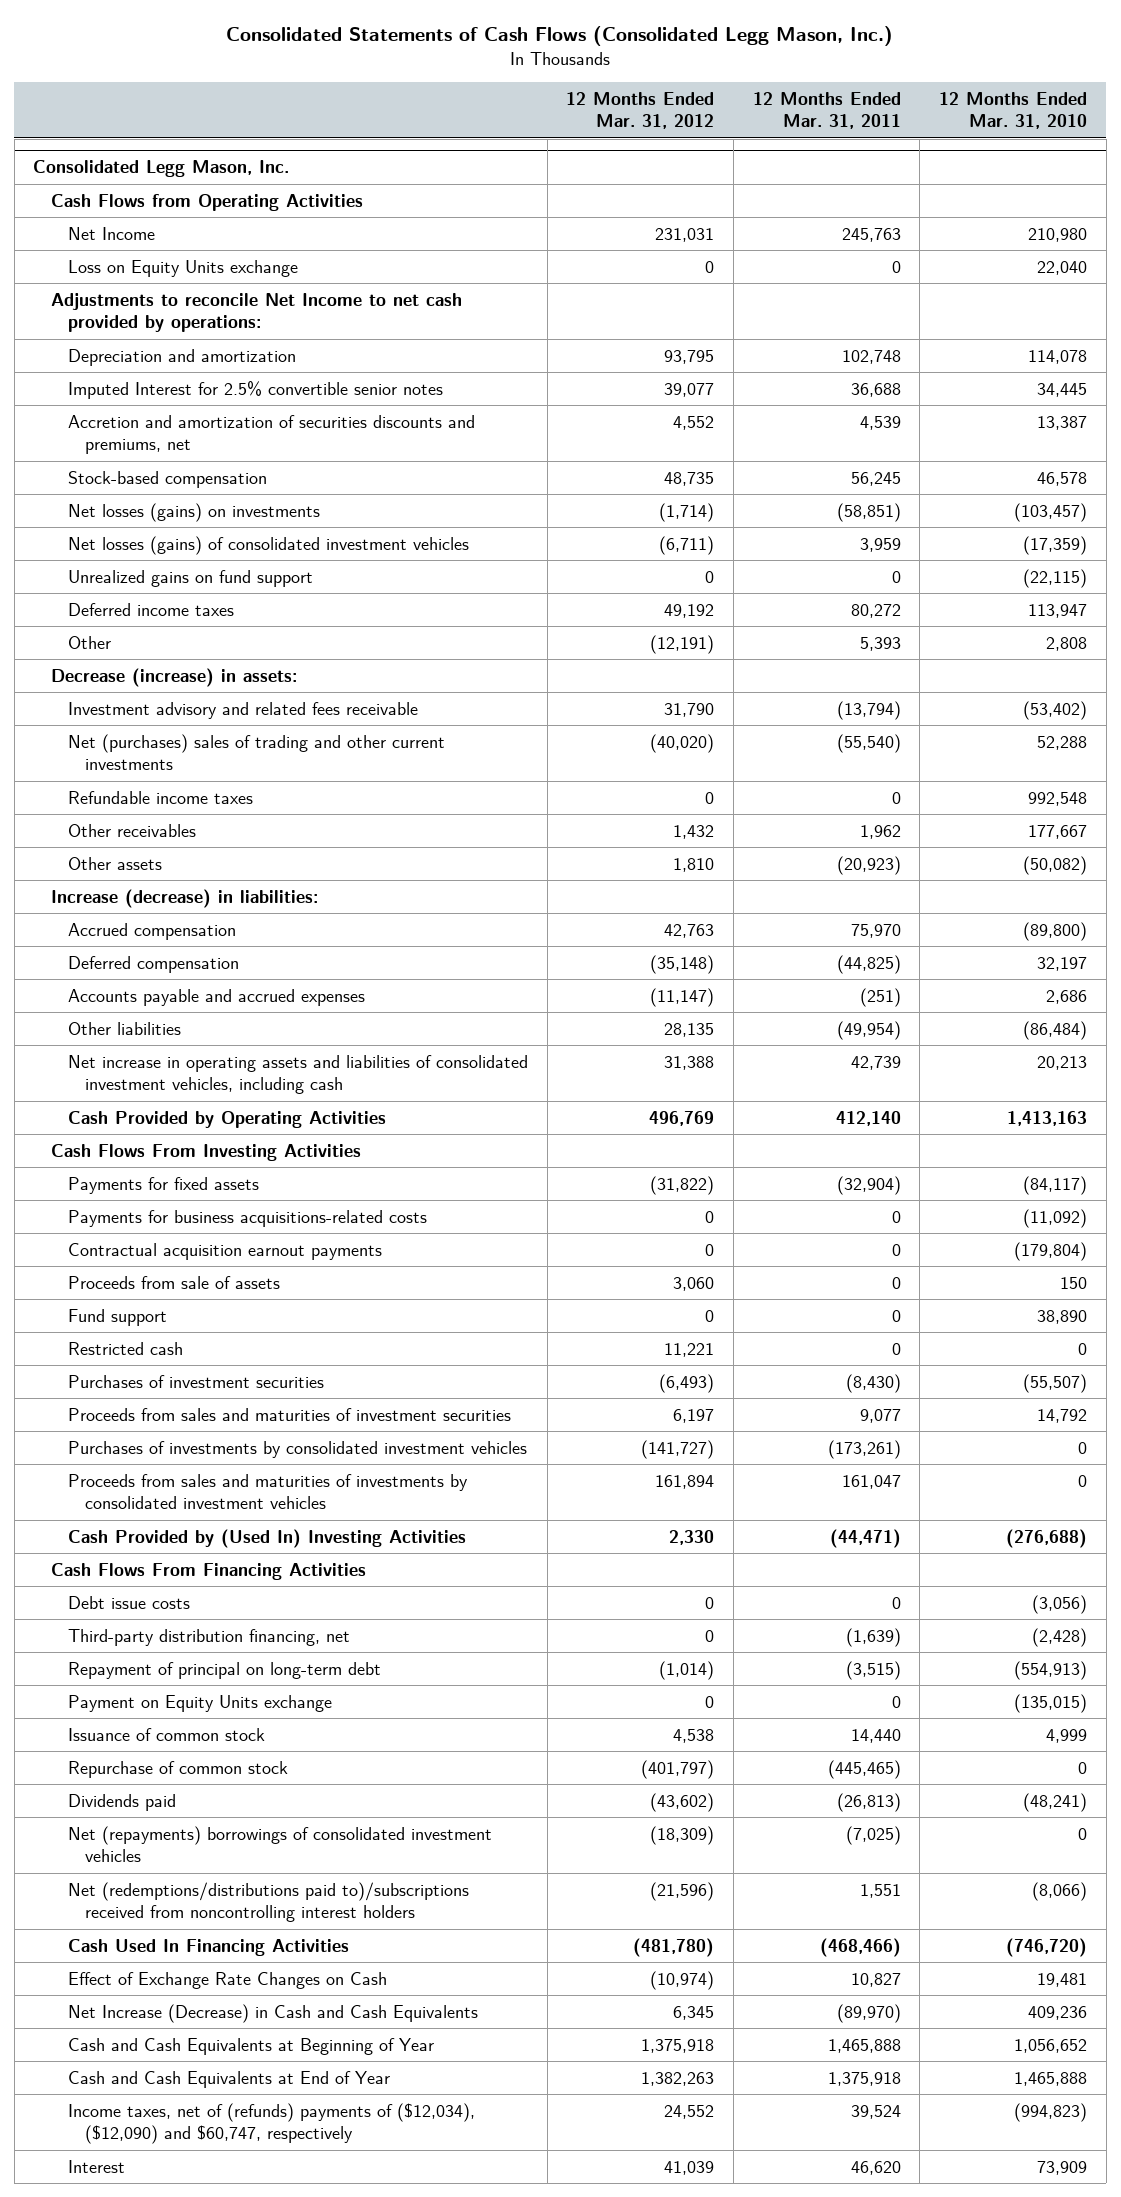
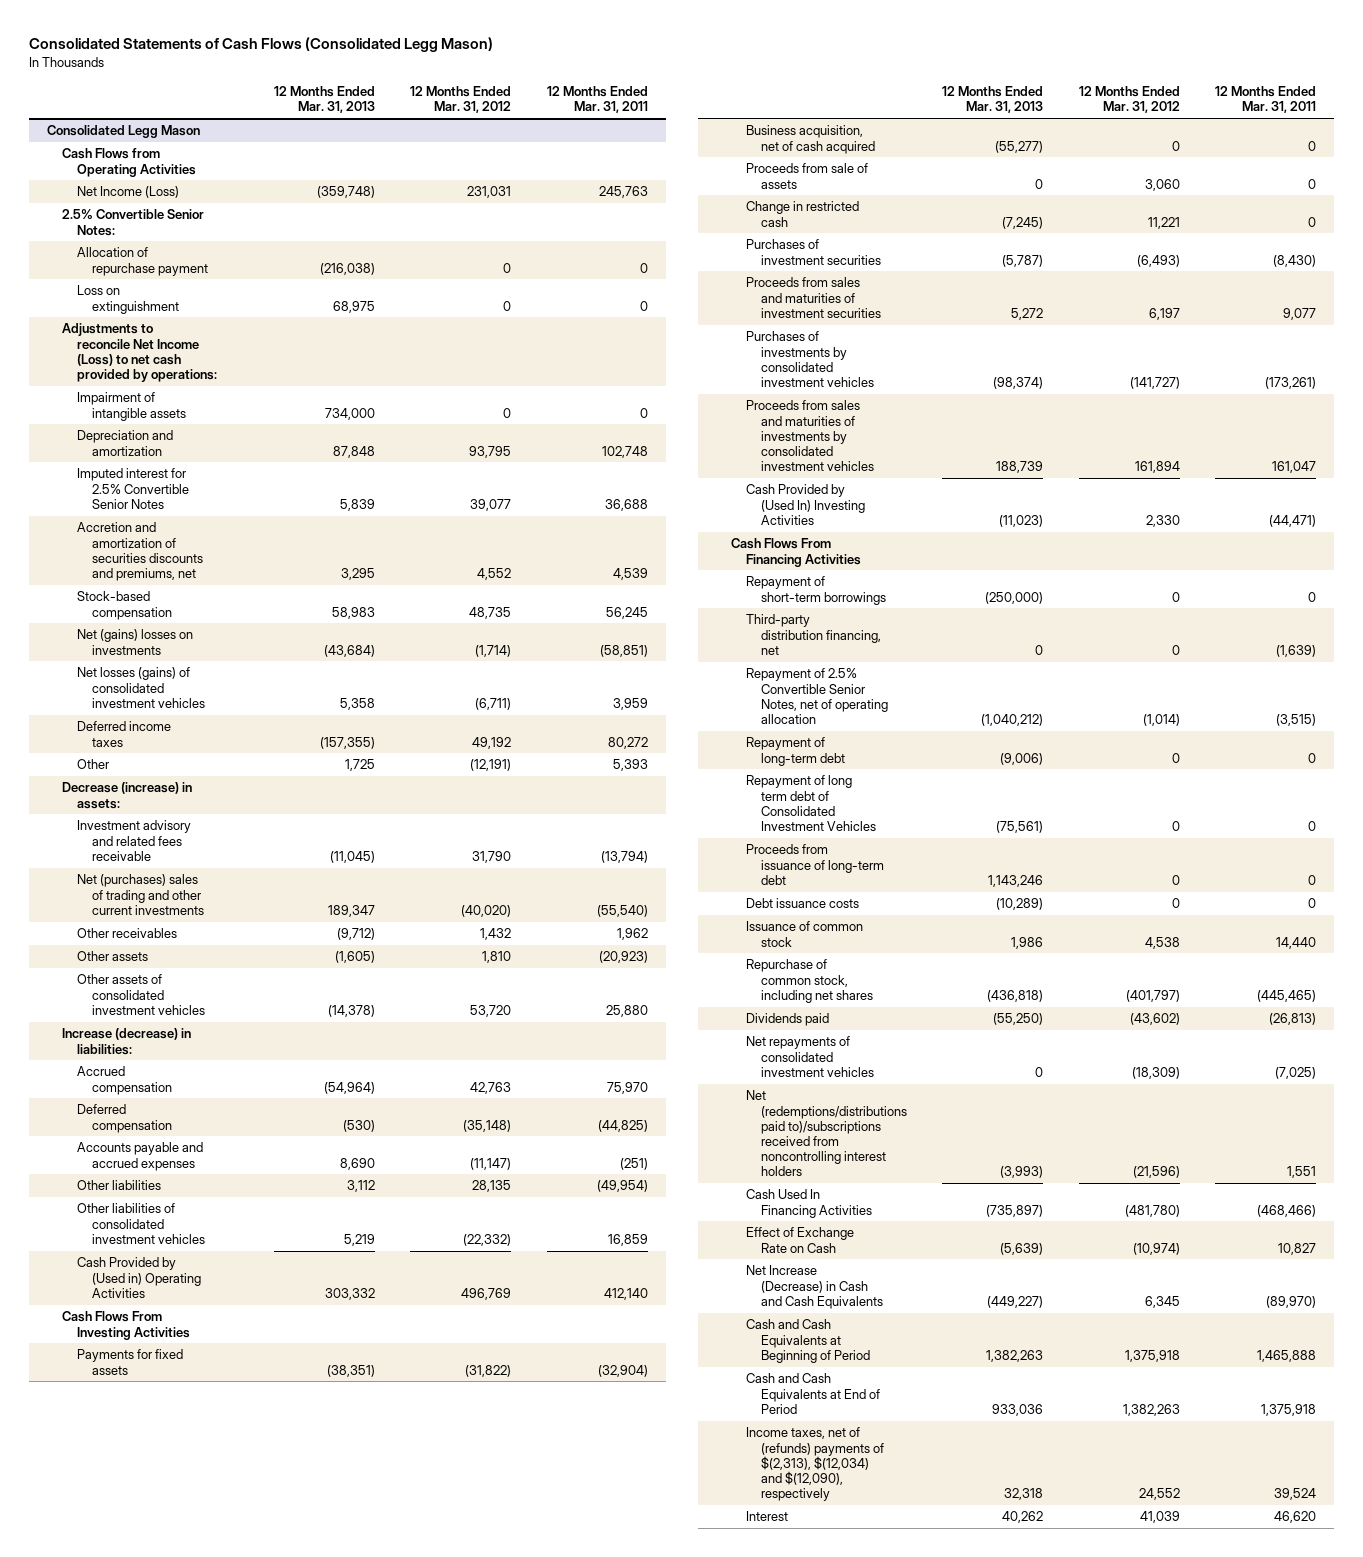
[226,26,894,47] Consolidated Statements of Cash Flows (Consolidated Legg Mason, Inc.) -> [29,37,494,53] Consolidated Statements of Cash Flows (Consolidated Legg Mason)
[939,91,1088,130] 12 Months Ended Mar. 31, 2010 -> none
none -> [273,86,375,114] 12 Months Ended Mar. 31, 2013
[33,159,290,177] Consolidated Legg Mason, Inc. -> [46,125,200,139] Consolidated Legg Mason
[67,259,298,277] Loss on Equity Units exchange -> none
[67,226,155,240] Net Income -> [77,186,180,199] Net Income (Loss)
none -> [62,209,205,236] 2.5% Convertible Senior Notes:
none -> [77,247,209,276] Allocation of repurchase payment
none -> [77,285,180,314] Loss on extinguishment
[50,292,462,333] Adjustments to reconcile Net Income to net cash provided by operations: -> [62,323,218,382] Adjustments to reconcile Net Income (Loss) to net cash provided by operations:
none -> [77,392,187,421] Impairment of intangible assets
[67,380,443,399] Imputed Interest for 2.5% convertible senior notes -> [77,468,190,509] Imputed interest for 2.5% Convertible Senior Notes
[67,502,320,522] Net losses (gains) on investments -> [77,629,194,655] Net (gains) losses on investments
[67,569,313,587] Unrealized gains on fund support -> none
[67,790,253,804] Refundable income taxes -> none
none -> [77,974,206,1015] Other assets of consolidated investment vehicles
[67,1054,528,1095] Net increase in operating assets and liabilities of consolidated investment vehicles, including cash -> none
none -> [77,1203,206,1244] Other liabilities of consolidated investment vehicles
[67,1110,386,1128] Cash Provided by Operating Activities -> [77,1257,202,1298] Cash Provided by (Used in) Operating Activities
[67,1242,382,1260] Contractual acquisition earnout payments -> none
[67,1209,427,1227] Payments for business acquisitions-related costs -> [745,125,875,154] Business acquisition, net of cash acquired
[67,1308,167,1326] Fund support -> none
[67,1341,183,1355] Restricted cash -> [745,201,859,227] Change in restricted cash
[67,1595,190,1609] Debt issue costs -> none
none -> [745,576,886,605] Repayment of short-term borrowings
[67,1694,332,1712] Payment on Equity Units exchange -> none
none -> [745,668,888,724] Repayment of 2.5% Convertible Senior Notes, net of operating allocation
[67,1661,381,1679] Repayment of principal on long-term debt -> [745,737,845,766] Repayment of long-term debt
[659,1660,715,1680] (1,014) -> [1171,752,1180,763] 0
[845,1660,901,1680] (3,515) -> [1308,752,1317,763] 0
none -> [745,775,876,831] Repayment of long term debt of Consolidated Investment Vehicles
none -> [745,844,884,885] Proceeds from issuance of long-term debt
none -> [745,898,859,909] Debt issuance costs
[67,1760,288,1778] Repurchase of common stock -> [745,959,873,1003] Repurchase of common stock, including net shares
[67,1825,492,1863] Net (repayments) borrowings of consolidated investment vehicles -> [745,1036,874,1077] Net repayments of consolidated investment vehicles
[67,1971,387,1989] Effect of Exchange Rate Changes on Cash -> [745,1227,854,1253] Effect of Exchange Rate on Cash
[67,2037,434,2055] Cash and Cash Equivalents at Beginning of Year -> [745,1319,870,1363] Cash and Cash Equivalents at Beginning of Period
[67,2070,390,2088] Cash and Cash Equivalents at End of Year -> [745,1373,880,1414] Cash and Cash Equivalents at End of Period
[67,2102,475,2145] Income taxes, net of (refunds) payments of ($12,034), ($12,090) and $60,747, respectively -> [745,1427,884,1502] Income taxes, net of (refunds) payments of $(2,313), $(12,034) and $(12,090), respectively

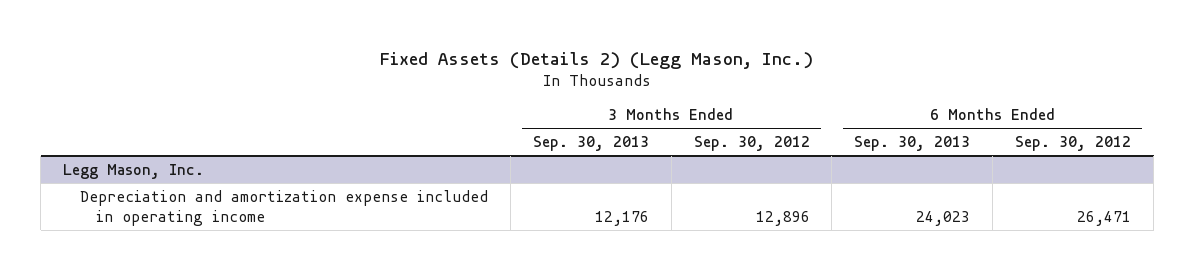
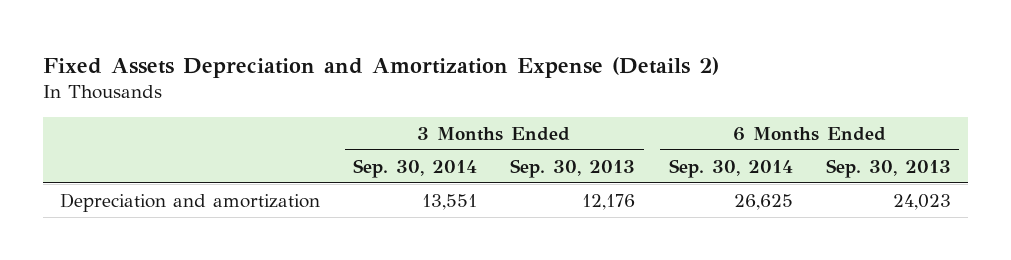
[380,52,814,70] Fixed Assets (Details 2) (Legg Mason, Inc.) -> [43,56,720,78] Fixed Assets Depreciation and Amortization Expense (Details 2)
[693,136,810,152] Sep. 30, 2012 -> none
[1015,136,1132,152] Sep. 30, 2012 -> none
none -> [353,158,478,178] Sep. 30, 2014
none -> [668,158,793,178] Sep. 30, 2014
[63,163,205,179] Legg Mason, Inc. -> none
[79,189,488,226] Depreciation and amortization expense included in operating income -> [59,192,320,212] Depreciation and amortization

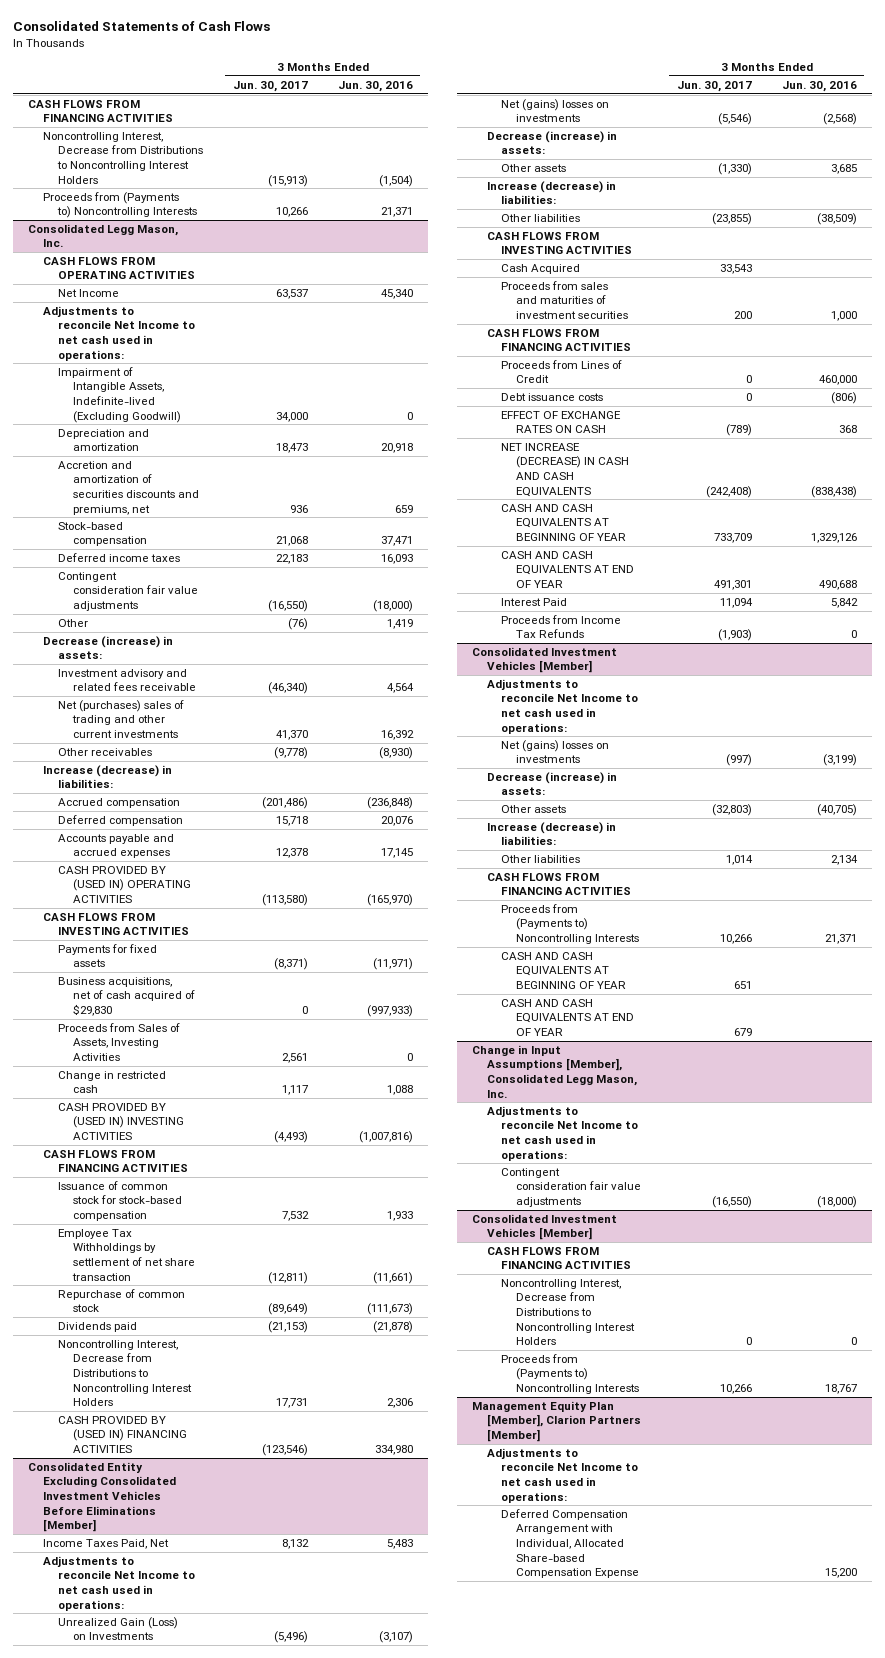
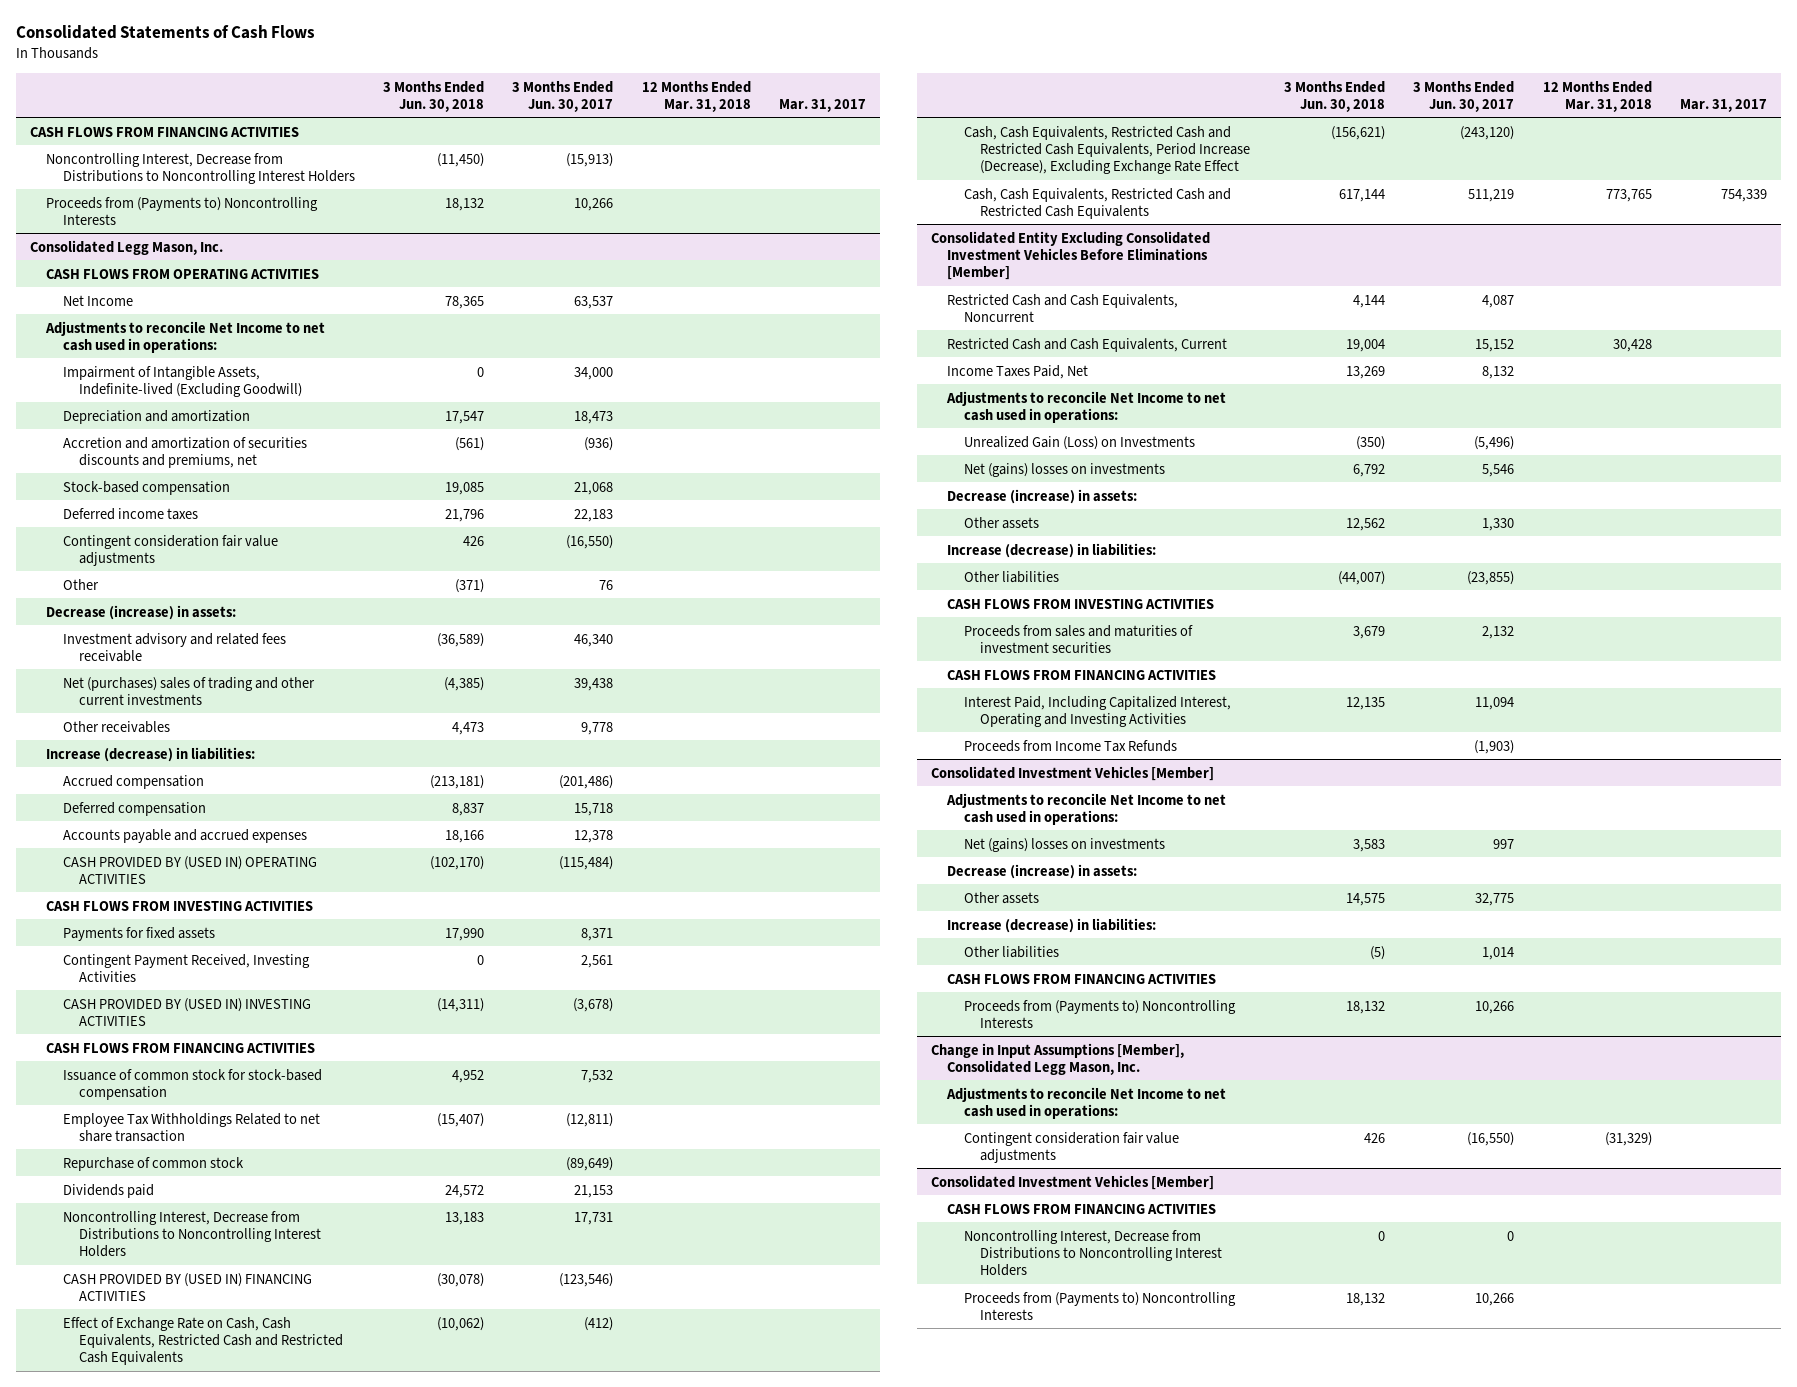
[337,80,413,92] Jun. 30, 2016 -> none
none -> [382,80,484,112] 3 Months Ended Jun. 30, 2018
none -> [641,80,751,112] 12 Months Ended Mar. 31, 2018
none -> [778,98,866,112] Mar. 31, 2017
[289,504,308,513] 936 -> [584,436,614,451] (936)
[287,617,308,630] (76) -> [599,579,614,590] 76
[267,682,308,695] (46,340) -> [574,633,614,647] 46,340
[275,730,308,741] 41,370 -> [574,677,614,691] 39,438
[273,746,308,759] (9,778) -> [581,721,614,735] 9,778
[261,894,308,907] (113,580) -> [559,855,614,870] (115,484)
[57,976,195,1017] Business acquisitions, net of cash acquired of $29,830 -> none
[57,1070,166,1094] Change in restricted cash -> none
[273,958,308,971] (8,371) -> [581,927,614,941] 8,371
[57,1022,180,1062] Proceeds from Sales of Assets, Investing Activities -> [62,953,310,982] Contingent Payment Received, Investing Activities
[273,1131,308,1144] (4,493) -> [573,997,614,1012] (3,678)
[57,1228,195,1281] Employee Tax Withholdings by settlement of net share transaction -> [62,1112,320,1142] Employee Tax Withholdings Related to net share transaction
[267,1320,308,1333] (21,153) -> [574,1184,614,1198] 21,153
none -> [62,1316,344,1365] Effect of Exchange Rate on Cash, Cash Equivalents, Restricted Cash and Restricted Cash Equivalents
none -> [963,125,1251,174] Cash, Cash Equivalents, Restricted Cash and Restricted Cash Equivalents, Period Increase (Decrease), Excluding Exchange Rate Effect
none -> [963,187,1231,219] Cash, Cash Equivalents, Restricted Cash and Restricted Cash Equivalents
none -> [947,293,1179,322] Restricted Cash and Cash Equivalents, Noncurrent
none -> [947,337,1228,352] Restricted Cash and Cash Equivalents, Current
[717,113,752,126] (5,546) -> [1482,463,1515,477] 5,546
[717,162,752,175] (1,330) -> [1482,517,1515,531] 1,330
[501,263,581,274] Cash Acquired -> none
[733,311,752,320] 200 -> [1482,625,1515,639] 2,132
[501,359,623,384] Proceeds from Lines of Credit -> none
[501,392,604,401] Debt issuance costs -> none
[501,410,622,434] EFFECT OF EXCHANGE RATES ON CASH -> none
[501,442,630,497] NET INCREASE (DECREASE) IN CASH AND CASH EQUIVALENTS -> none
[501,503,627,542] CASH AND CASH EQUIVALENTS AT BEGINNING OF YEAR -> none
[501,550,635,589] CASH AND CASH EQUIVALENTS AT END OF YEAR -> none
[501,597,568,606] Interest Paid -> [963,695,1231,727] Interest Paid, Including Capitalized Interest, Operating and Investing Activities
[725,754,752,767] (997) -> [1493,838,1515,849] 997
[711,803,752,816] (32,803) -> [1475,892,1515,906] 32,775
[501,951,627,990] CASH AND CASH EQUIVALENTS AT BEGINNING OF YEAR -> none
[501,998,635,1037] CASH AND CASH EQUIVALENTS AT END OF YEAR -> none
[471,1400,641,1443] Management Equity Plan [Member], Clarion Partners [Member] -> none
[486,1447,639,1503] Adjustments to reconcile Net Income to net cash used in operations: -> none
[501,1508,640,1579] Deferred Compensation Arrangement with Individual, Allocated Share-based Compensation Expense -> none

